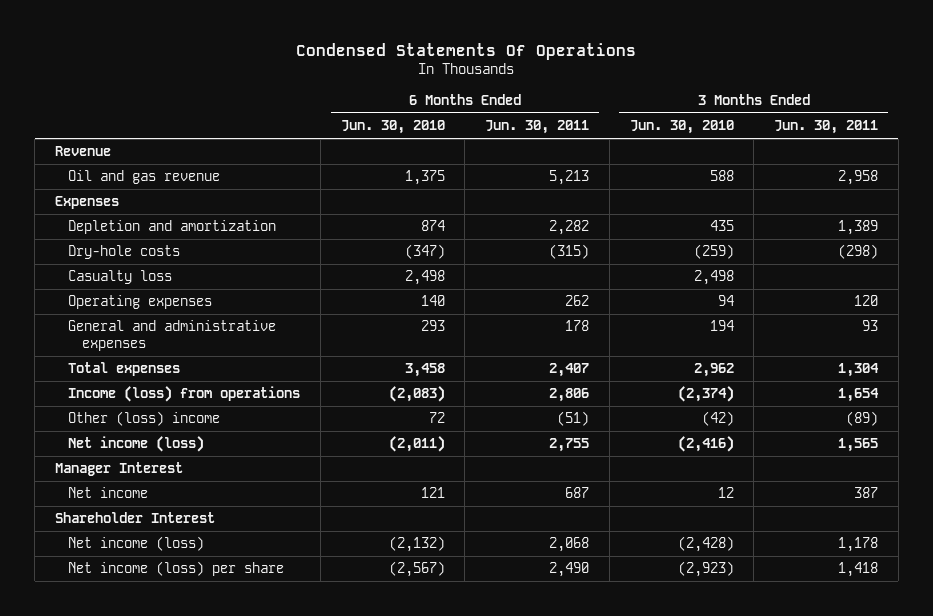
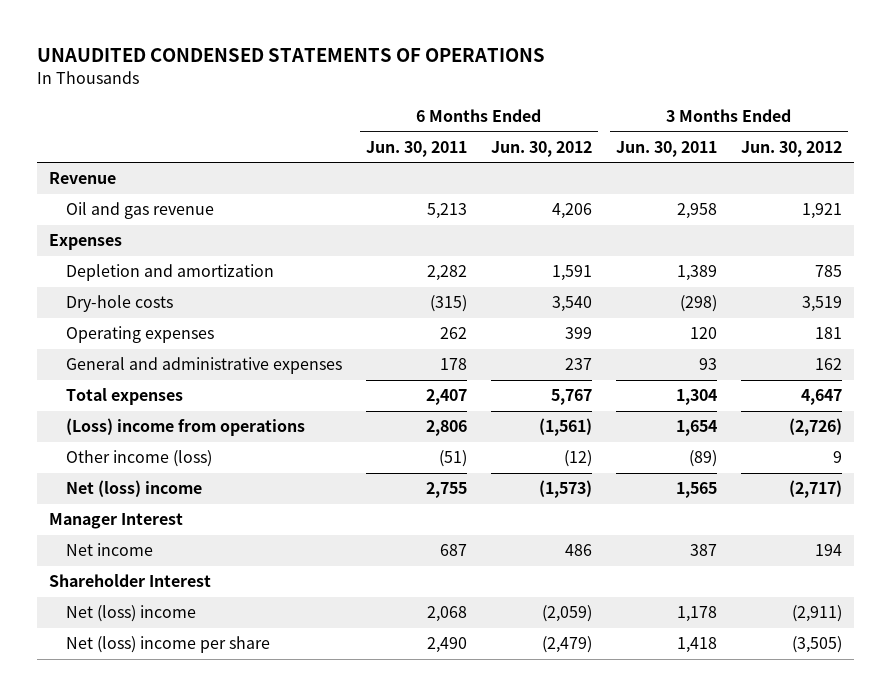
[296,42,637,60] Condensed Statements Of Operations -> [37,48,546,63] UNAUDITED CONDENSED STATEMENTS OF OPERATIONS
[340,120,445,135] Jun. 30, 2010 -> none
[629,120,734,135] Jun. 30, 2010 -> none
none -> [490,140,592,157] Jun. 30, 2012
none -> [740,140,842,157] Jun. 30, 2012
[68,270,173,285] Casualty loss -> none
[68,386,301,403] Income (loss) from operations -> [65,418,305,437] (Loss) income from operations
[68,411,221,427] Other (loss) income -> [65,450,212,468] Other income (loss)
[68,436,205,453] Net income (loss) -> [65,480,202,498] Net (loss) income
[68,536,205,552] Net income (loss) -> [65,605,196,623] Net (loss) income
[68,561,285,577] Net income (loss) per share -> [65,636,270,654] Net (loss) income per share

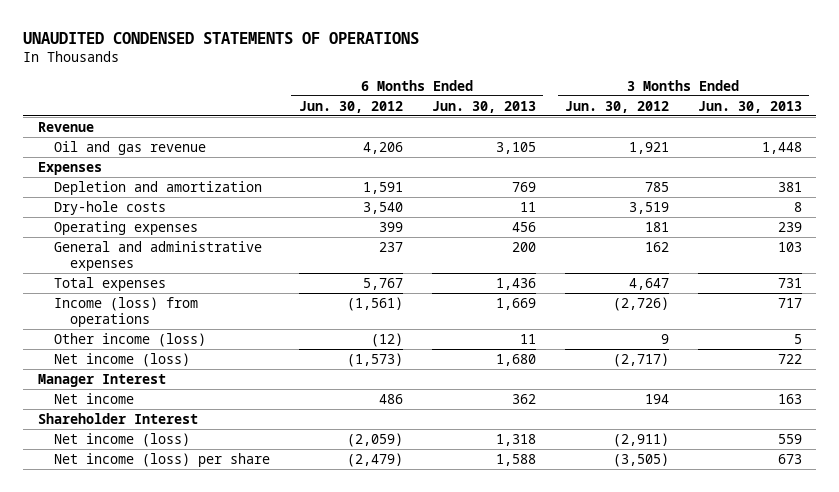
[365,140,467,157] Jun. 30, 2011 -> none
[615,140,717,157] Jun. 30, 2011 -> none
none -> [431,100,536,113] Jun. 30, 2013
none -> [697,100,802,113] Jun. 30, 2013
[65,418,305,437] (Loss) income from operations -> [53,296,198,328] Income (loss) from operations
[65,480,202,498] Net (loss) income -> [53,352,190,367] Net income (loss)
[65,605,196,623] Net (loss) income -> [53,432,190,447] Net income (loss)
[65,636,270,654] Net (loss) income per share -> [53,452,270,467] Net income (loss) per share

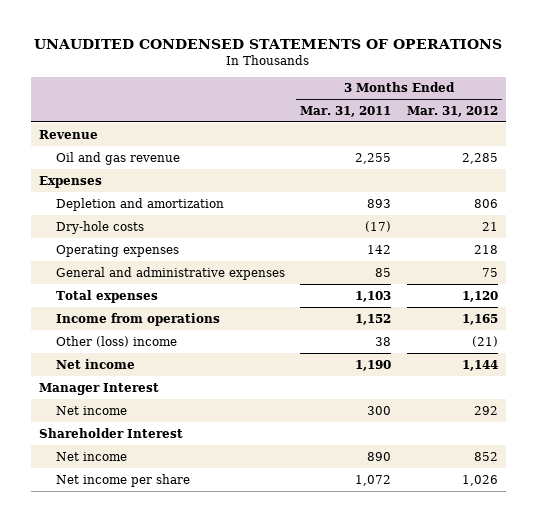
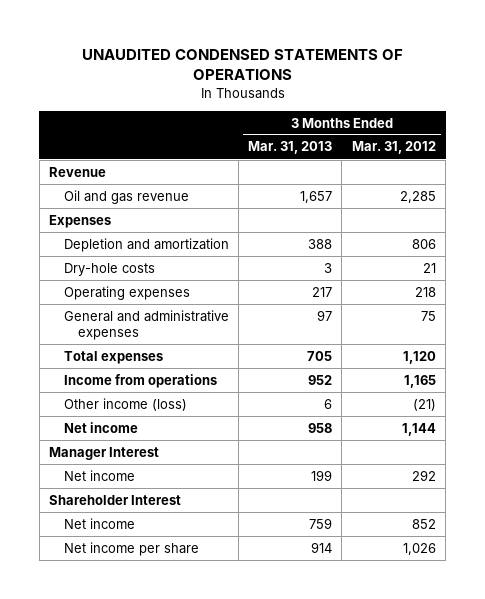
[300,105,392,117] Mar. 31, 2011 -> none
none -> [248,141,333,155] Mar. 31, 2013
[55,335,177,347] Other (loss) income -> [63,397,187,411] Other income (loss)

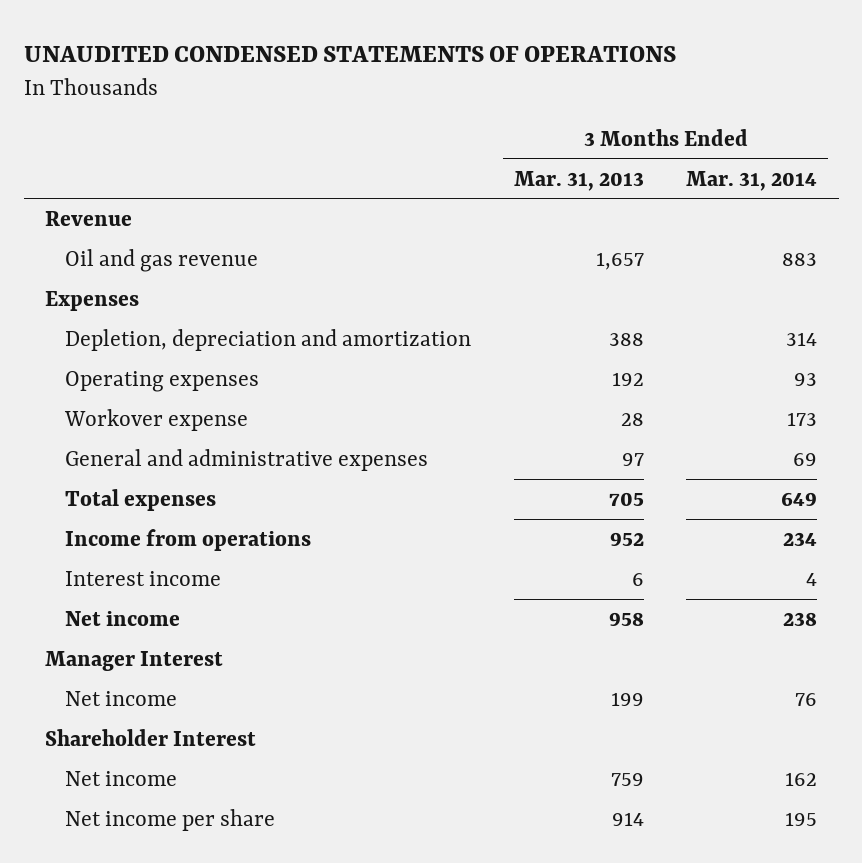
[351,141,436,155] Mar. 31, 2012 -> none
none -> [686,170,818,191] Mar. 31, 2014
[63,262,155,276] Dry-hole costs -> none
[63,237,229,252] Depletion and amortization -> [65,328,472,351] Depletion, depreciation and amortization
[312,286,333,297] 217 -> [611,371,644,386] 192
none -> [64,408,249,431] Workover expense
[63,397,187,411] Other income (loss) -> none
none -> [65,570,222,586] Interest income

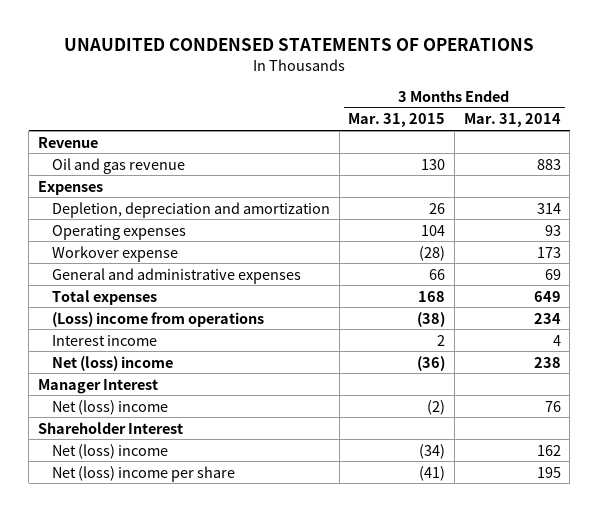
[513,170,644,191] Mar. 31, 2013 -> none
none -> [348,113,446,128] Mar. 31, 2015
[65,528,312,551] Income from operations -> [51,311,264,327] (Loss) income from operations
[65,610,181,626] Net income -> [51,355,173,371] Net (loss) income
[65,690,178,706] Net income -> [51,399,168,415] Net (loss) income
[65,770,178,786] Net income -> [51,443,168,459] Net (loss) income
[65,808,276,831] Net income per share -> [51,465,235,482] Net (loss) income per share

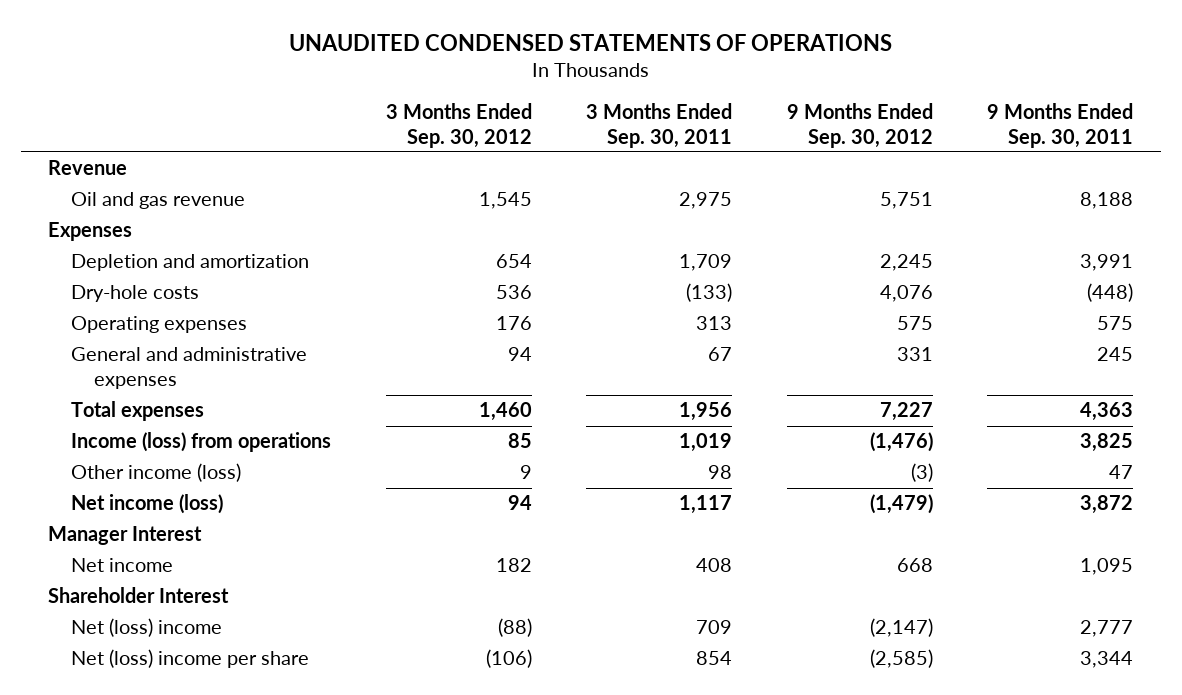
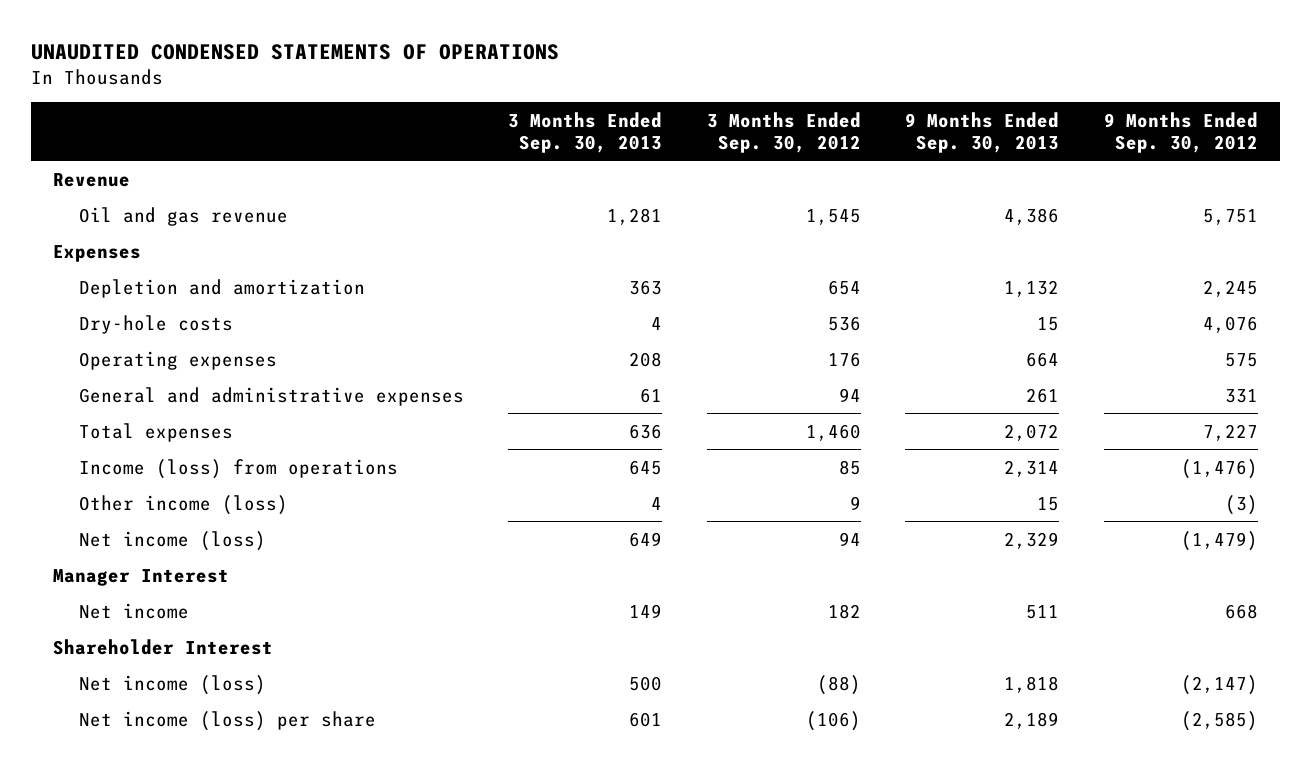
[586,102,733,148] 3 Months Ended Sep. 30, 2011 -> none
[987,102,1134,148] 9 Months Ended Sep. 30, 2011 -> none
none -> [508,111,663,153] 3 Months Ended Sep. 30, 2013
none -> [905,111,1060,153] 9 Months Ended Sep. 30, 2013
[71,618,223,638] Net (loss) income -> [78,674,266,695] Net income (loss)
[71,649,310,669] Net (loss) income per share -> [78,710,376,731] Net income (loss) per share

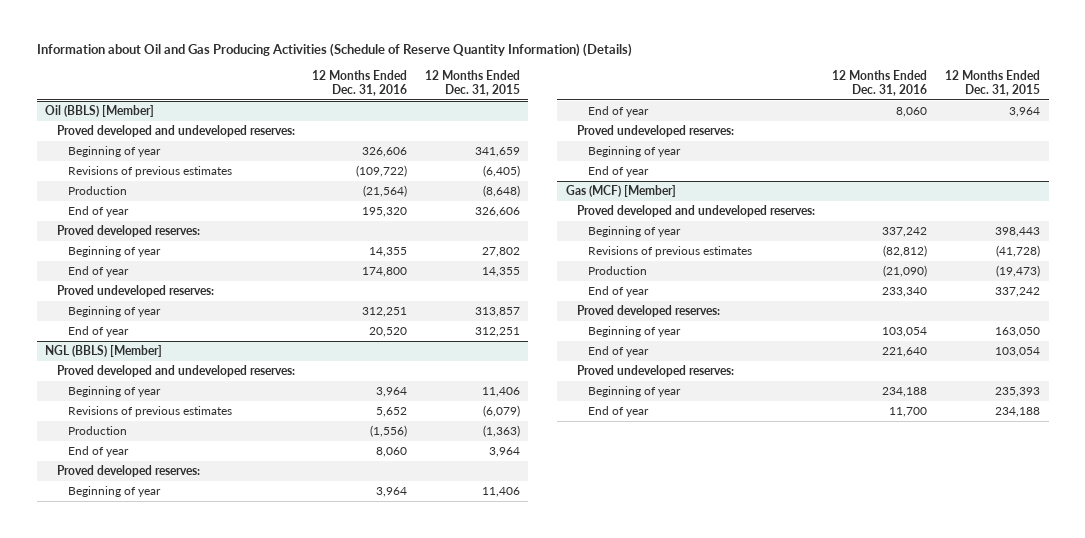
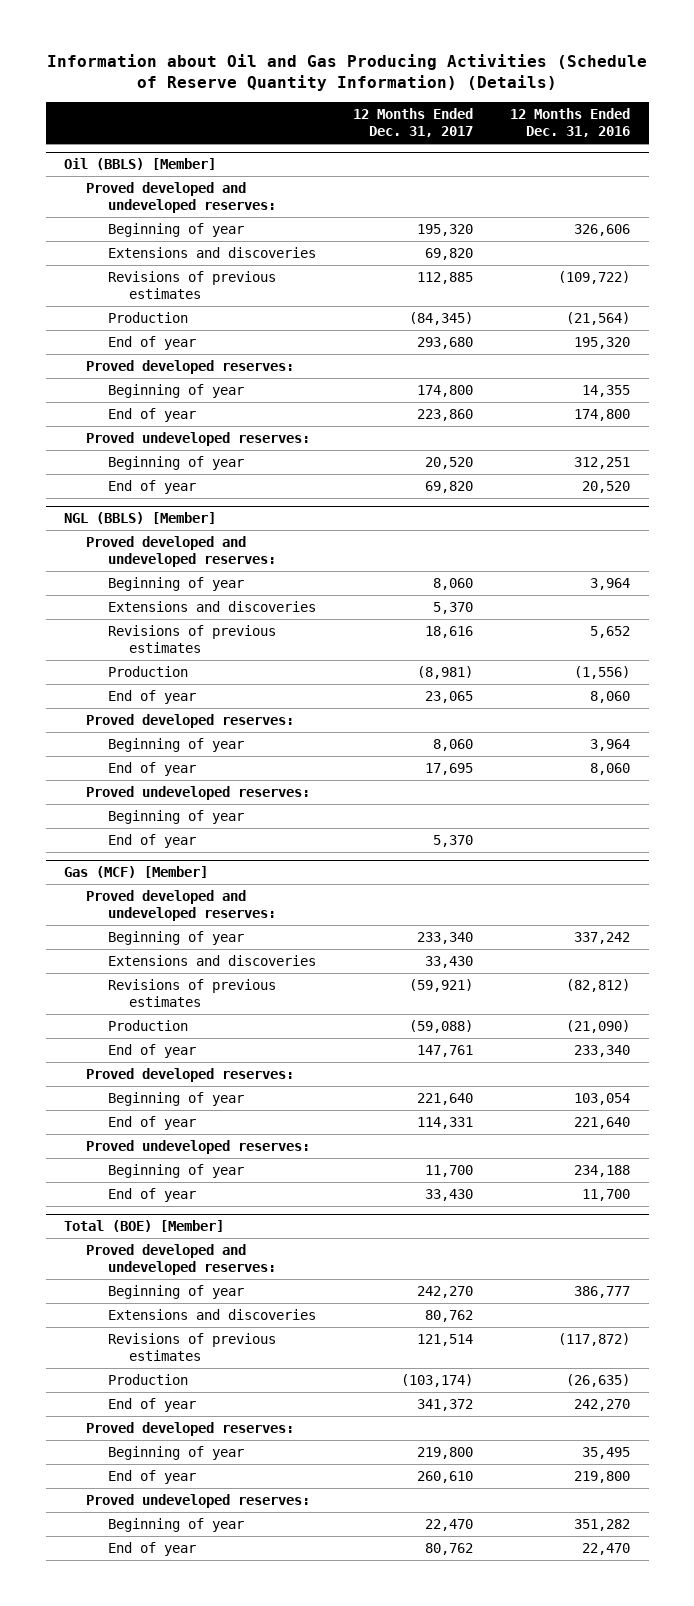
[424,70,520,96] 12 Months Ended Dec. 31, 2015 -> none
none -> [352,108,473,138] 12 Months Ended Dec. 31, 2017
none -> [107,246,316,258] Extensions and discoveries
none -> [107,600,316,612] Extensions and discoveries
none -> [107,954,316,966] Extensions and discoveries
none -> [64,1220,225,1233] Total (BOE) [Member]
none -> [85,1243,276,1276] Proved developed and undeveloped reserves:
none -> [107,1284,244,1299] Beginning of year
none -> [107,1308,316,1320] Extensions and discoveries
none -> [107,1332,276,1362] Revisions of previous estimates
none -> [107,1373,188,1385] Production
none -> [107,1397,196,1412] End of year
none -> [85,1421,294,1436] Proved developed reserves:
none -> [107,1445,244,1460] Beginning of year
none -> [107,1469,196,1484] End of year
none -> [85,1493,310,1508] Proved undeveloped reserves:
none -> [107,1517,244,1532] Beginning of year
none -> [107,1541,196,1556] End of year

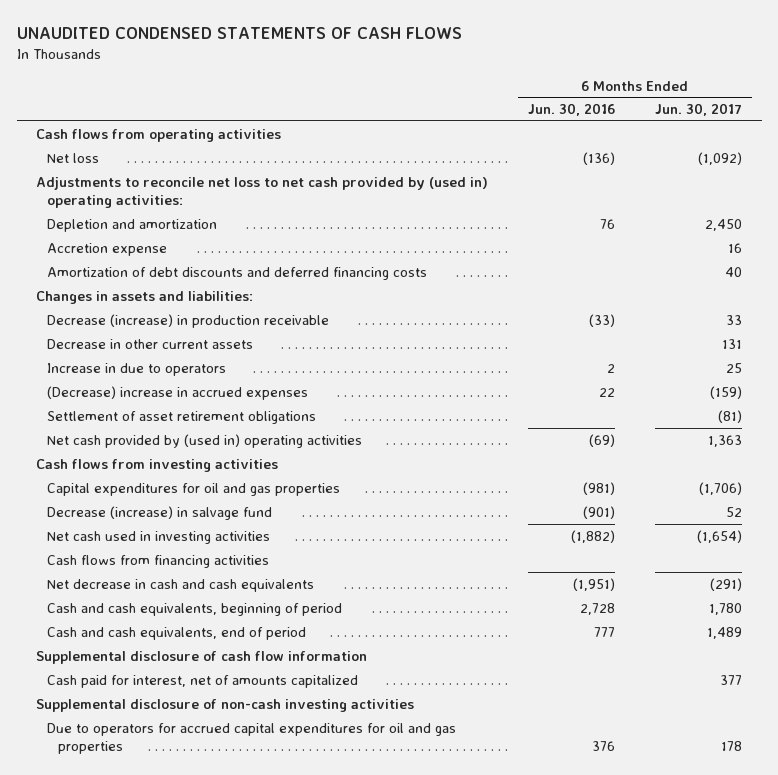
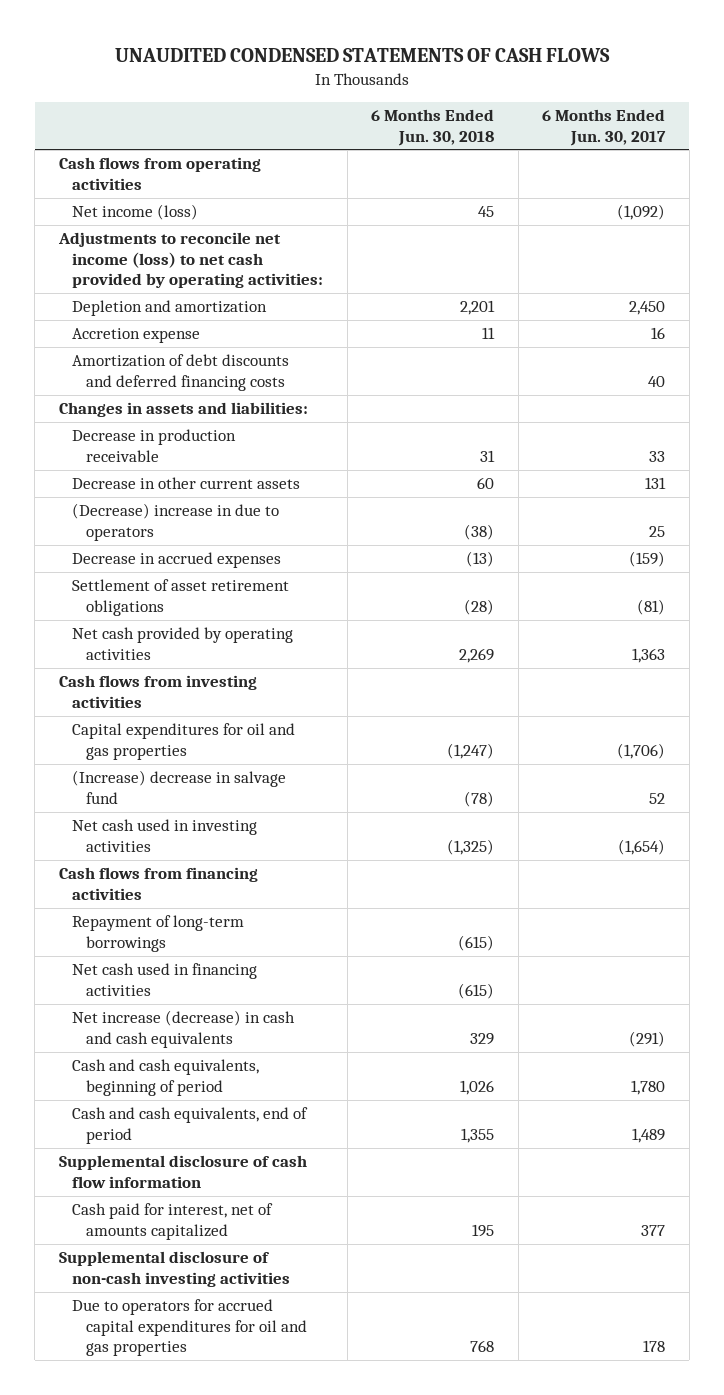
[528,103,616,117] Jun. 30, 2016 -> none
none -> [371,109,495,146] 6 Months Ended Jun. 30, 2018
[47,152,100,163] Net loss -> [72,204,199,221] Net income (loss)
[36,176,489,209] Adjustments to reconcile net loss to net cash provided by (used in) operating activities: -> [57,232,324,289] Adjustments to reconcile net income (loss) to net cash provided by operating activities:
[47,313,330,328] Decrease (increase) in production receivable -> [72,429,237,462] Decrease in production receivable
[47,362,227,376] Increase in due to operators -> [72,503,280,541] (Decrease) increase in due to operators
[47,385,309,400] (Decrease) increase in accrued expenses -> [72,552,282,569] Decrease in accrued expenses
[47,433,363,448] Net cash provided by (used in) operating activities -> [72,627,294,660] Net cash provided by operating activities
[47,505,273,520] Decrease (increase) in salvage fund -> [72,770,287,804] (Increase) decrease in salvage fund
none -> [72,915,245,952] Repayment of long-term borrowings
none -> [72,963,258,996] Net cash used in financing activities
[47,578,315,592] Net decrease in cash and cash equivalents -> [72,1010,296,1048] Net increase (decrease) in cash and cash equivalents

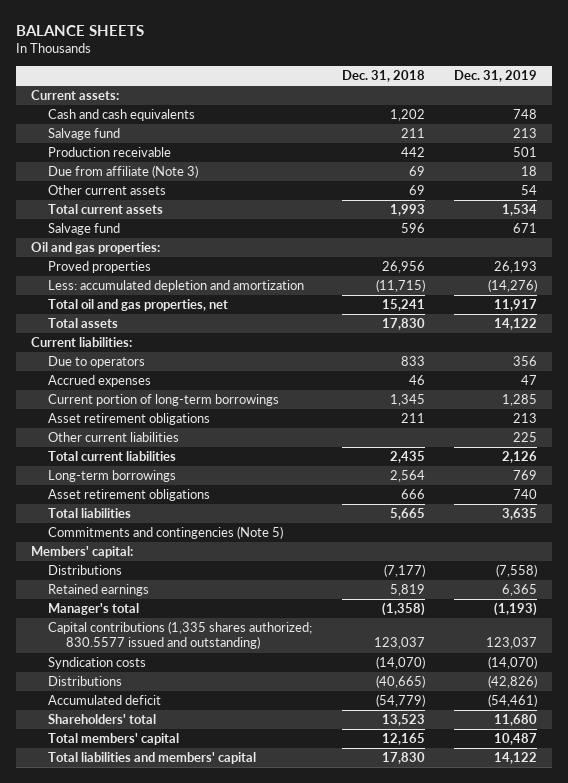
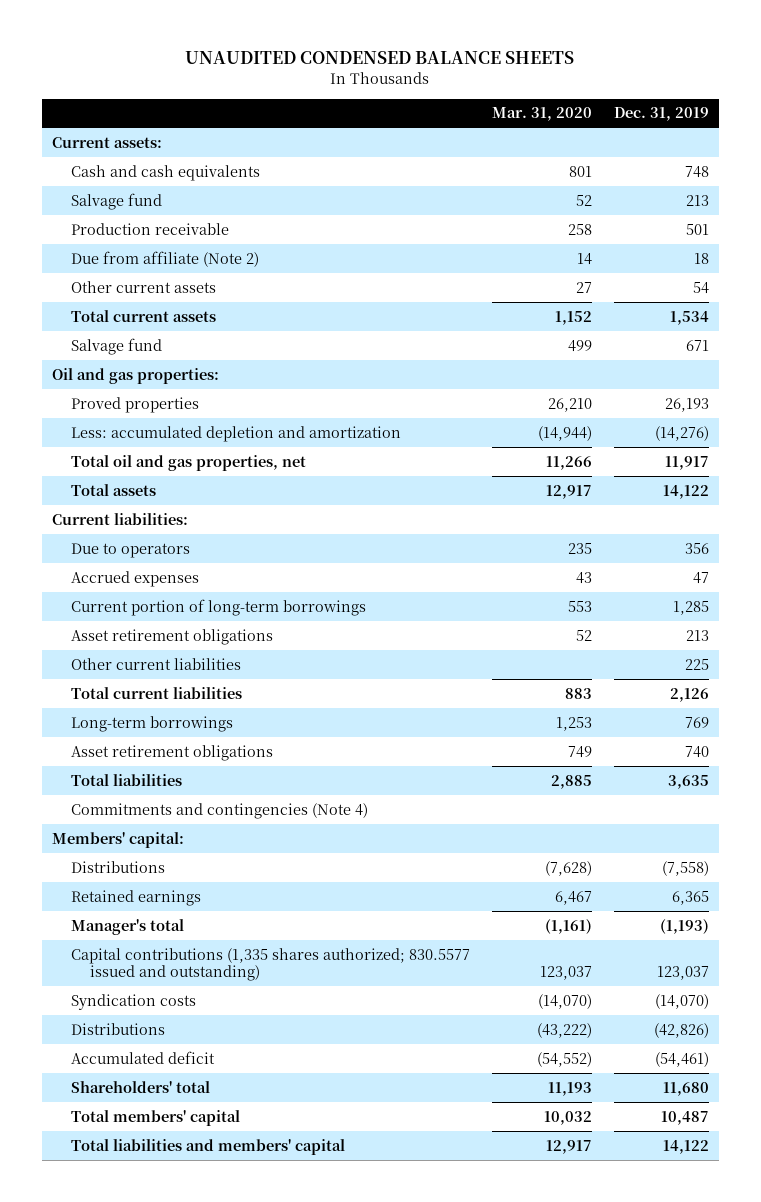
[15,24,144,36] BALANCE SHEETS -> [185,51,575,65] UNAUDITED CONDENSED BALANCE SHEETS
[341,69,425,82] Dec. 31, 2018 -> none
none -> [491,107,592,122] Mar. 31, 2020
[48,165,199,179] Due from affiliate (Note 3) -> [70,250,259,267] Due from affiliate (Note 2)
[48,526,284,540] Commitments and contingencies (Note 5) -> [70,802,368,819] Commitments and contingencies (Note 4)

